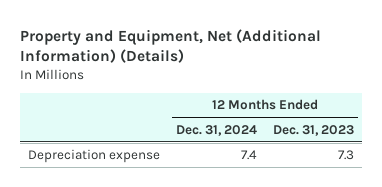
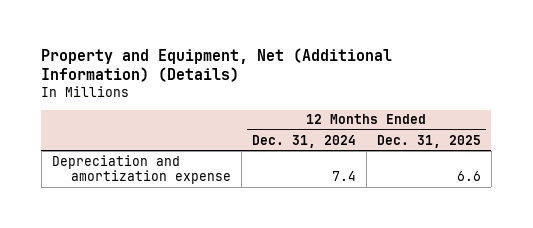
[273,124,355,136] Dec. 31, 2023 -> none
none -> [376,134,481,148] Dec. 31, 2025
[27,149,160,164] Depreciation expense -> [51,154,232,185] Depreciation and amortization expense

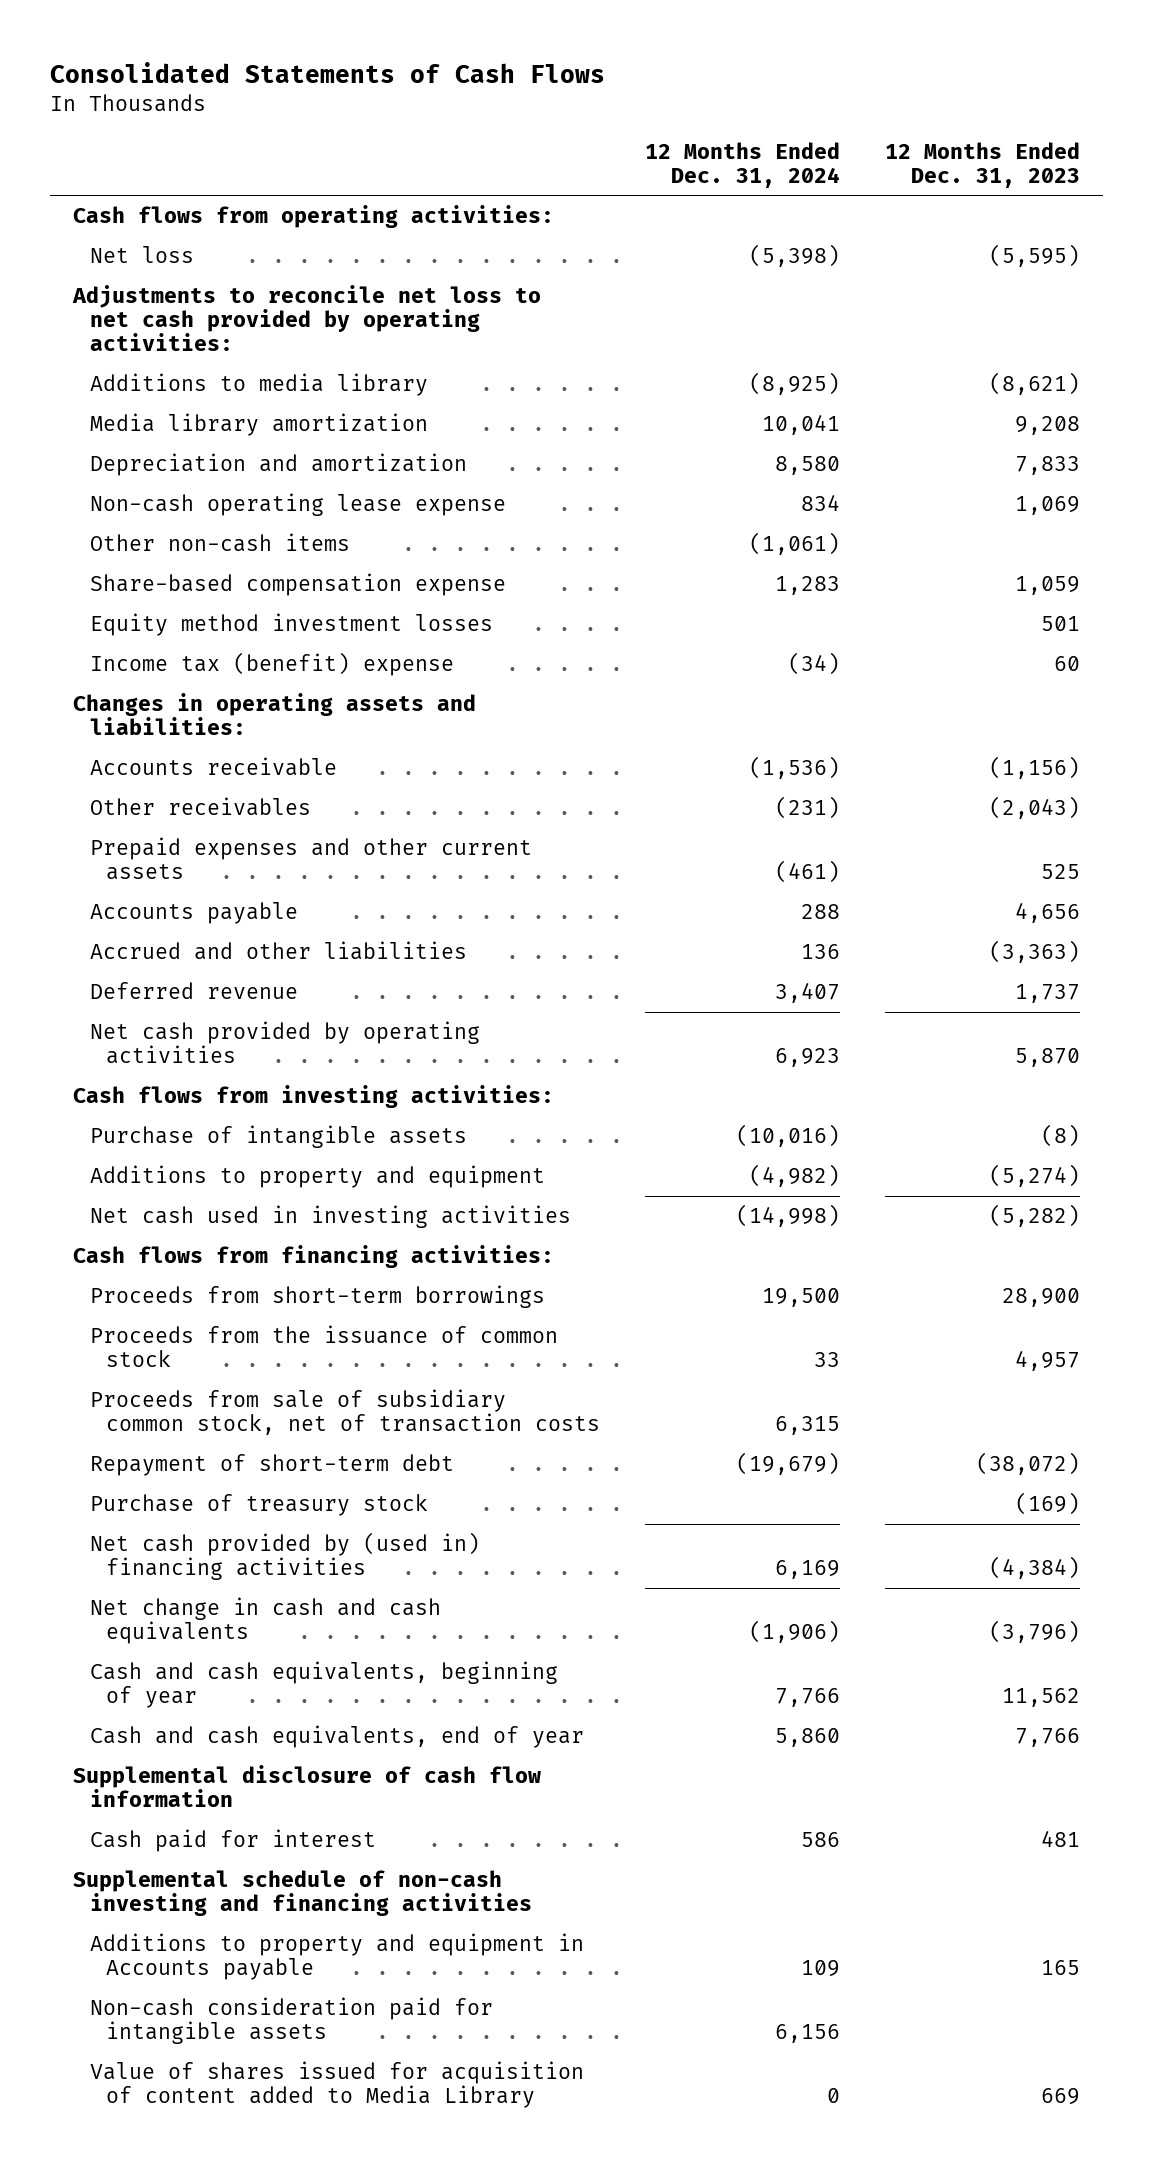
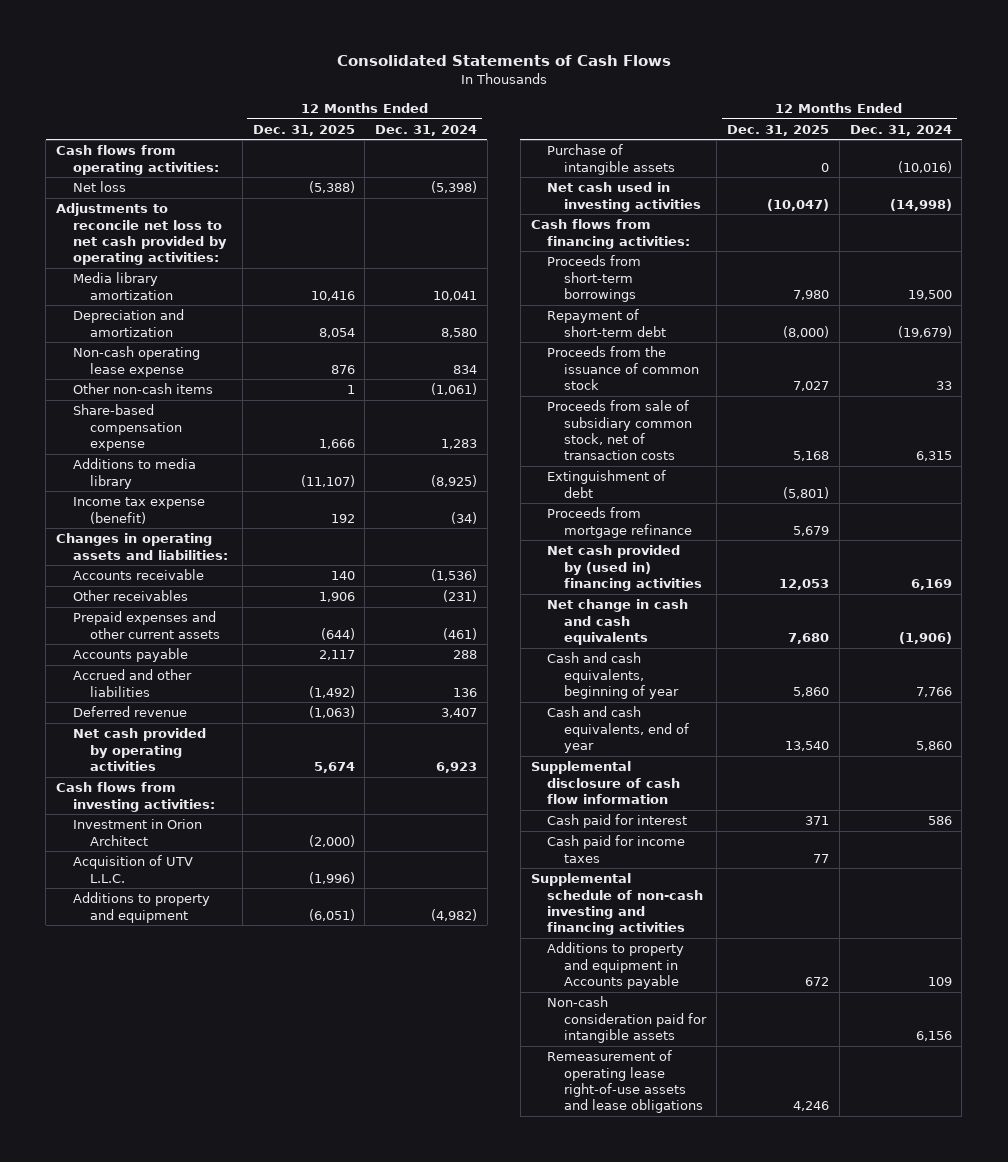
[885,141,1081,188] 12 Months Ended Dec. 31, 2023 -> none
none -> [252,124,355,136] Dec. 31, 2025
[89,613,493,637] Equity method investment losses -> none
[89,373,428,397] Additions to media library -> [73,458,197,489] Additions to media library
[89,652,454,677] Income tax (benefit) expense -> [73,497,206,524] Income tax expense (benefit)
none -> [73,819,203,846] Investment in Orion Architect
none -> [73,855,194,883] Acquisition of UTV L.L.C.
[89,1125,467,1149] Purchase of intangible assets -> [547,144,676,175] Purchase of intangible assets
[89,1454,454,1477] Repayment of short-term debt -> [547,309,667,337] Repayment of short-term debt
[89,1494,428,1517] Purchase of treasury stock -> none
none -> [547,470,667,498] Extinguishment of debt
none -> [547,507,693,538] Proceeds from mortgage refinance
none -> [547,835,686,863] Cash paid for income taxes
[89,2061,584,2109] Value of shares issued for acquisition of content added to Media Library -> none
none -> [547,1050,704,1114] Remeasurement of operating lease right-of-use assets and lease obligations

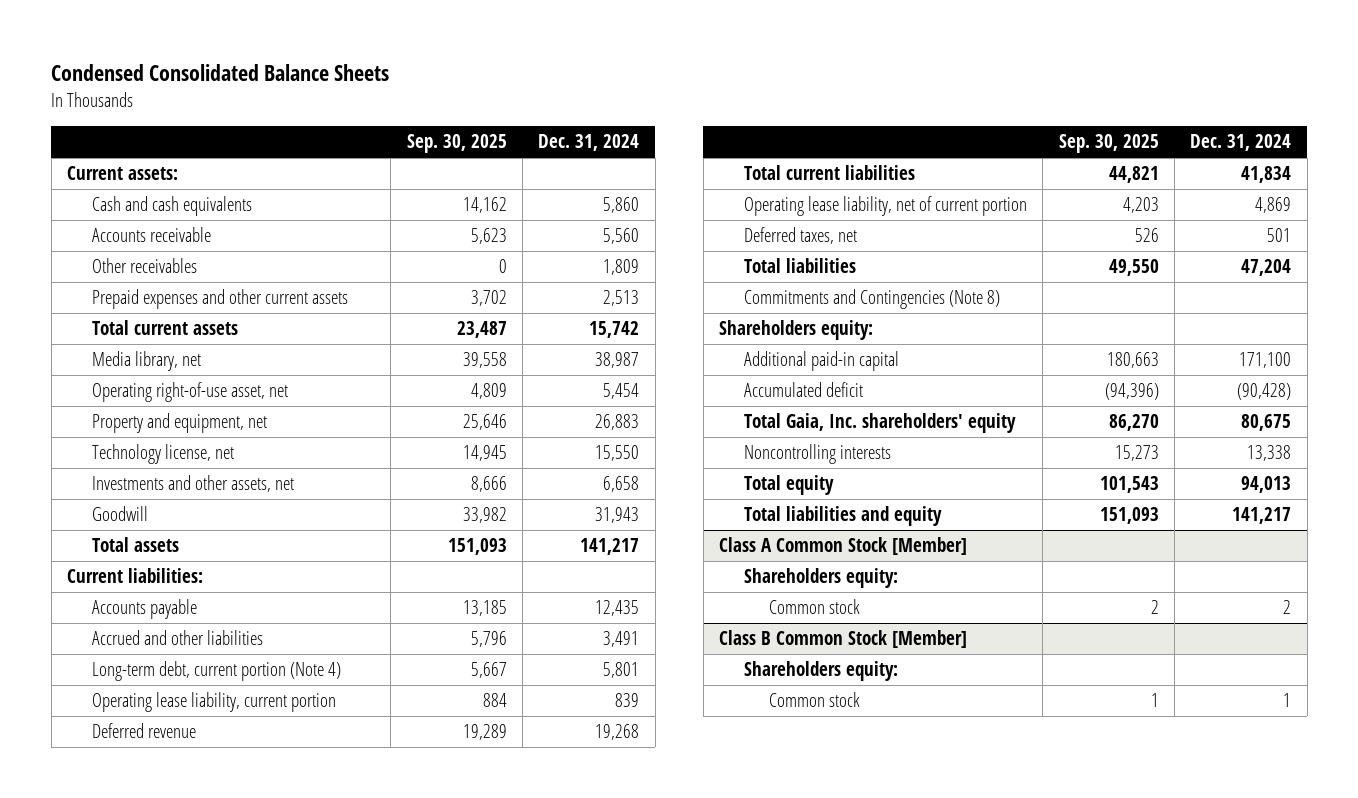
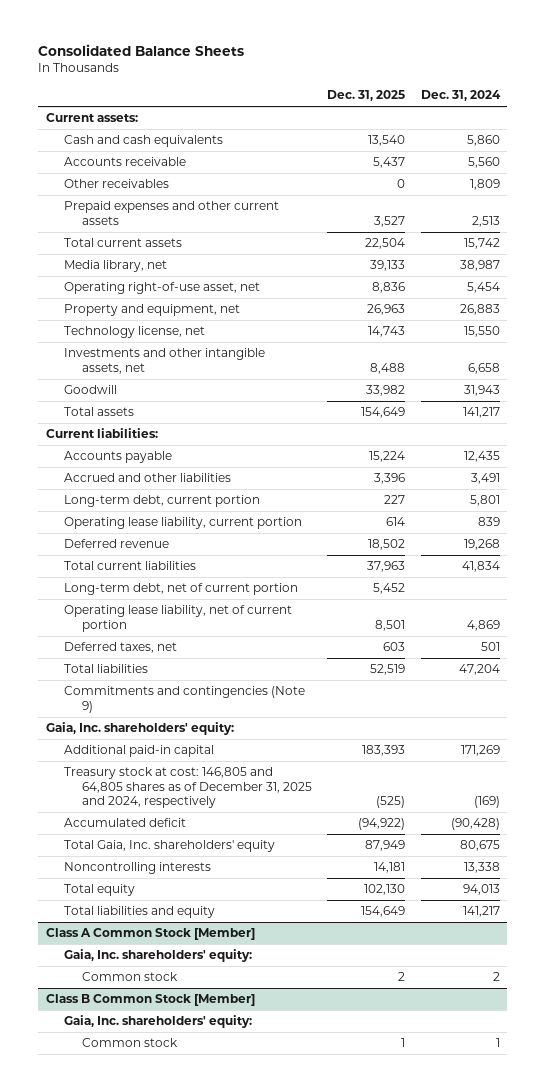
[51,63,390,81] Condensed Consolidated Balance Sheets -> [37,44,244,57] Consolidated Balance Sheets
[406,134,507,154] Sep. 30, 2025 -> none
none -> [327,90,406,102] Dec. 31, 2025
[92,475,295,493] Investments and other assets, net -> [63,348,265,374] Investments and other intangible assets, net
[92,661,342,682] Long-term debt, current portion (Note 4) -> [63,495,260,508] Long-term debt, current portion
none -> [63,583,298,596] Long-term debt, net of current portion
[744,289,1001,310] Commitments and Contingencies (Note 8) -> [63,686,305,713] Commitments and contingencies (Note 9)
[718,320,873,341] Shareholders equity: -> [45,722,234,736] Gaia, Inc. shareholders' equity:
[1239,352,1292,369] 171,100 -> [460,745,500,757] 171,269
none -> [63,767,312,809] Treasury stock at cost: 146,805 and 64,805 shares as of December 31, 2025 and 2024, respectively
[744,568,899,589] Shareholders equity: -> [63,949,252,963] Gaia, Inc. shareholders' equity:
[744,661,899,682] Shareholders equity: -> [63,1015,252,1029] Gaia, Inc. shareholders' equity:

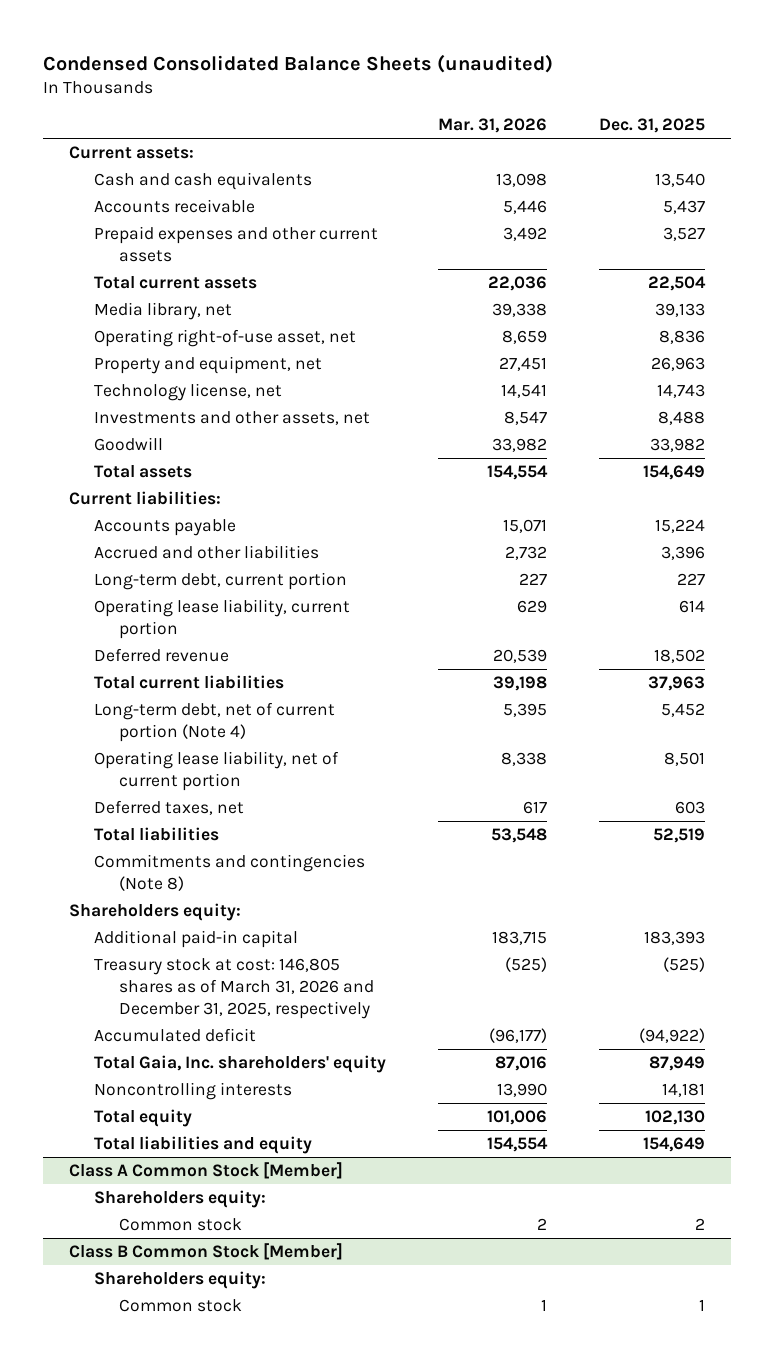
[37,44,244,57] Consolidated Balance Sheets -> [42,53,553,73] Condensed Consolidated Balance Sheets (unaudited)
[420,90,501,102] Dec. 31, 2024 -> none
none -> [437,117,547,133] Mar. 31, 2026
[63,179,169,189] Other receivables -> none
[63,348,265,374] Investments and other intangible assets, net -> [93,411,370,426] Investments and other assets, net
[63,583,298,596] Long-term debt, net of current portion -> [93,702,335,742] Long-term debt, net of current portion (Note 4)
[63,686,305,713] Commitments and contingencies (Note 9) -> [93,854,365,891] Commitments and contingencies (Note 8)
[45,722,234,736] Gaia, Inc. shareholders' equity: -> [68,903,241,922] Shareholders equity:
[63,767,312,809] Treasury stock at cost: 146,805 and 64,805 shares as of December 31, 2025 and 2024, respectively -> [93,958,375,1019] Treasury stock at cost: 146,805 shares as of March 31, 2026 and December 31, 2025, respectively
[63,949,252,963] Gaia, Inc. shareholders' equity: -> [93,1190,266,1209] Shareholders equity:
[63,1015,252,1029] Gaia, Inc. shareholders' equity: -> [93,1271,266,1290] Shareholders equity:

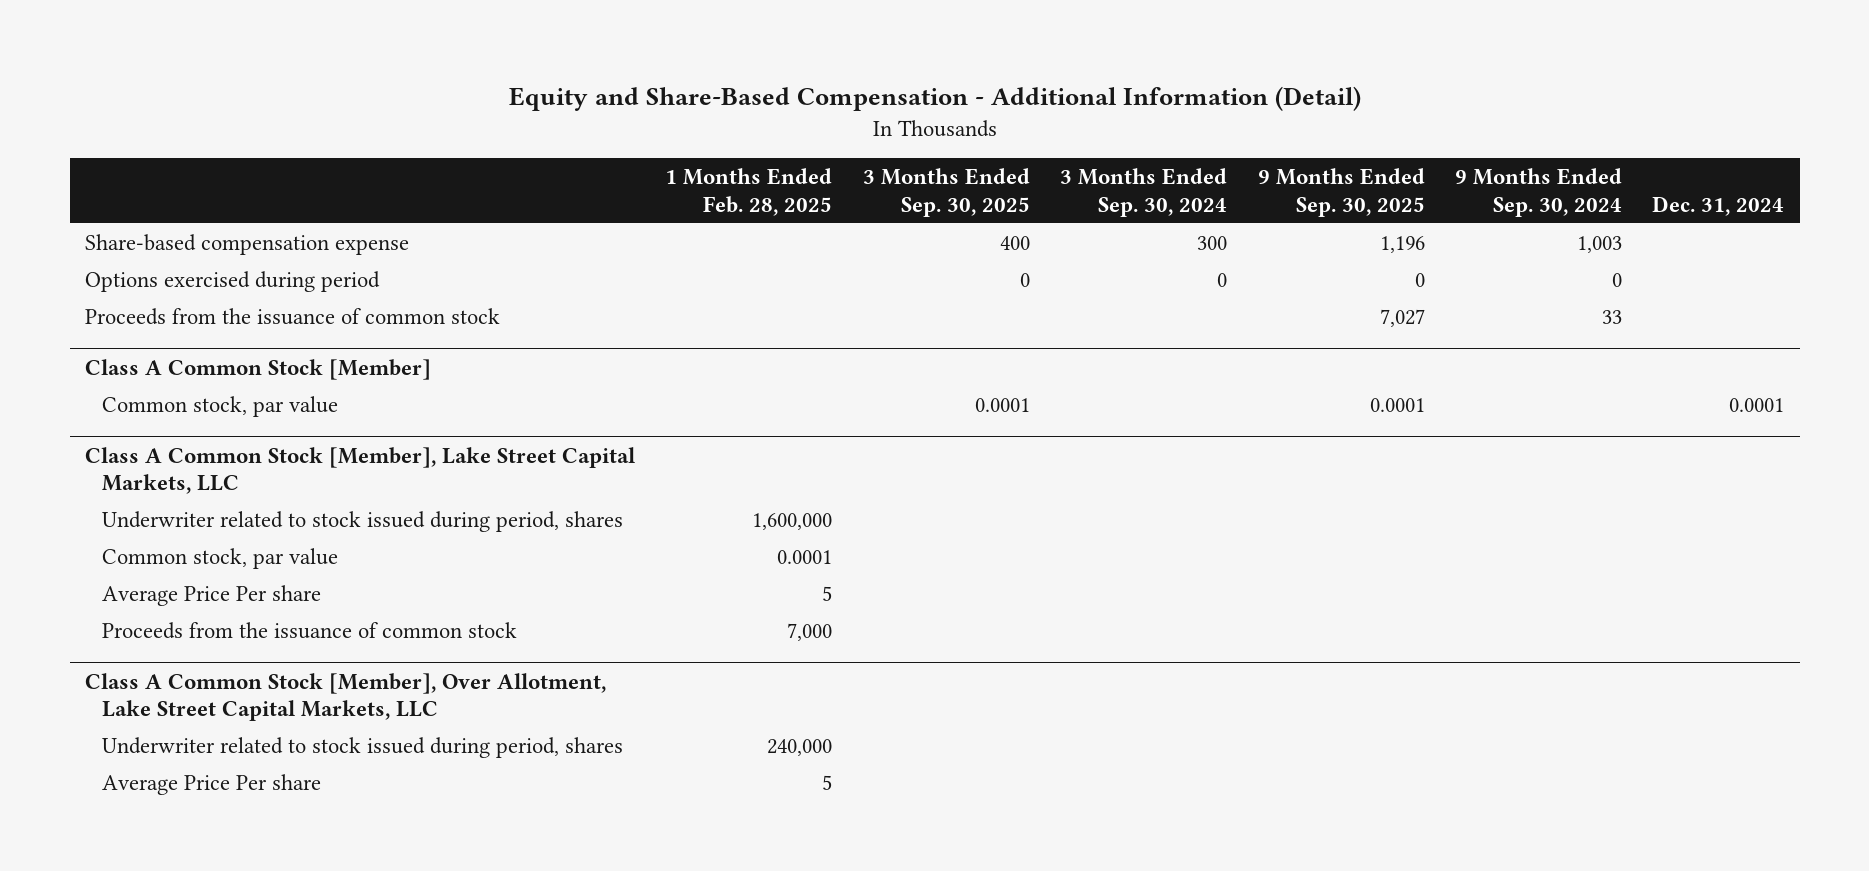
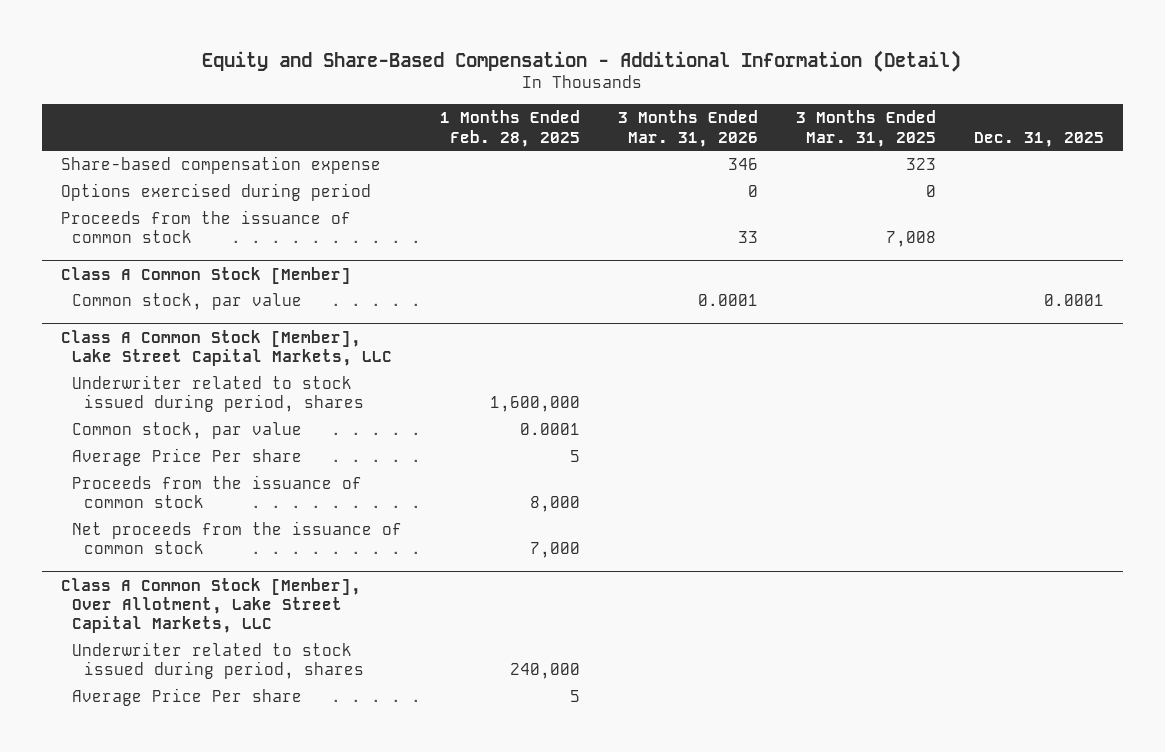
[862,168,1030,217] 3 Months Ended Sep. 30, 2025 -> none
[1060,168,1228,217] 3 Months Ended Sep. 30, 2024 -> none
[1257,168,1425,217] 9 Months Ended Sep. 30, 2025 -> none
[1454,168,1622,217] 9 Months Ended Sep. 30, 2024 -> none
[1652,195,1785,216] Dec. 31, 2024 -> none
none -> [618,110,759,147] 3 Months Ended Mar. 31, 2026
none -> [795,110,936,147] 3 Months Ended Mar. 31, 2025
none -> [973,131,1104,147] Dec. 31, 2025
[787,622,833,641] 7,000 -> [530,496,581,513] 8,000
none -> [72,521,403,555] Net proceeds from the issuance of common stock

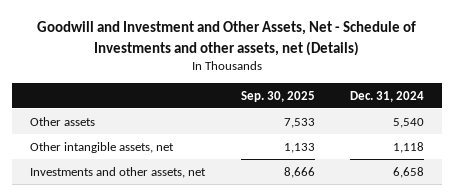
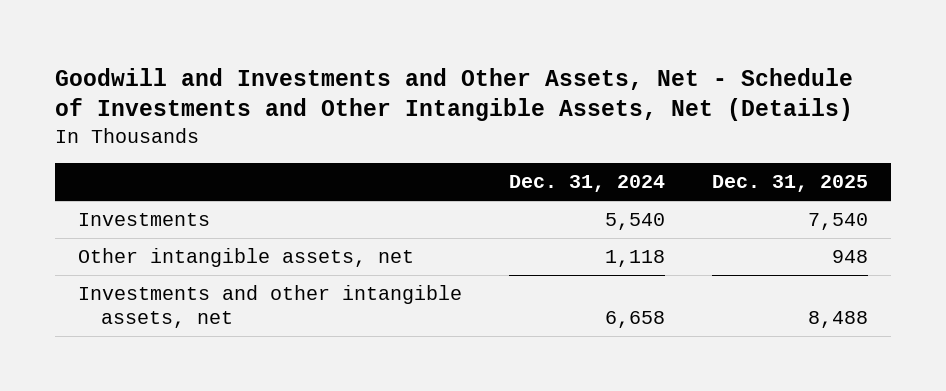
[37,21,417,56] Goodwill and Investment and Other Assets, Net - Schedule of Investments and other assets, net (Details) -> [54,67,853,122] Goodwill and Investments and Other Assets, Net - Schedule of Investments and Other Intangible Assets, Net (Details)
[240,90,315,102] Sep. 30, 2025 -> none
none -> [711,175,868,193] Dec. 31, 2025
[30,116,96,126] Other assets -> [78,213,211,227] Investments
[30,166,207,178] Investments and other assets, net -> [78,285,463,328] Investments and other intangible assets, net

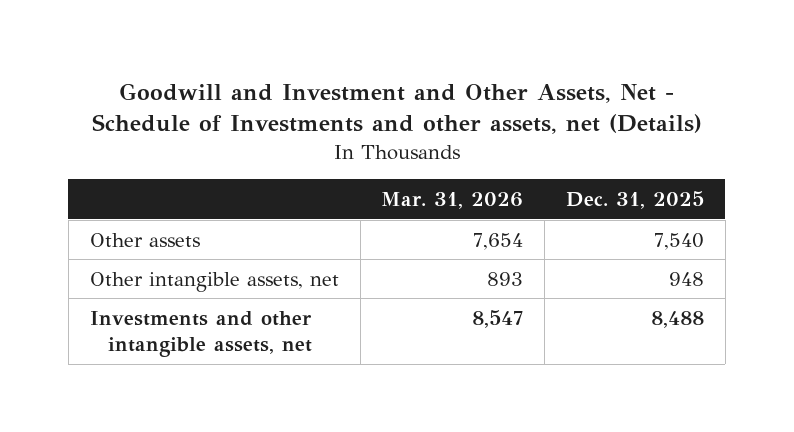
[54,67,853,122] Goodwill and Investments and Other Assets, Net - Schedule of Investments and Other Intangible Assets, Net (Details) -> [91,82,702,135] Goodwill and Investment and Other Assets, Net - Schedule of Investments and other assets, net (Details)
[508,175,665,193] Dec. 31, 2024 -> none
none -> [381,191,524,209] Mar. 31, 2026
[78,213,211,227] Investments -> [89,232,200,247] Other assets

